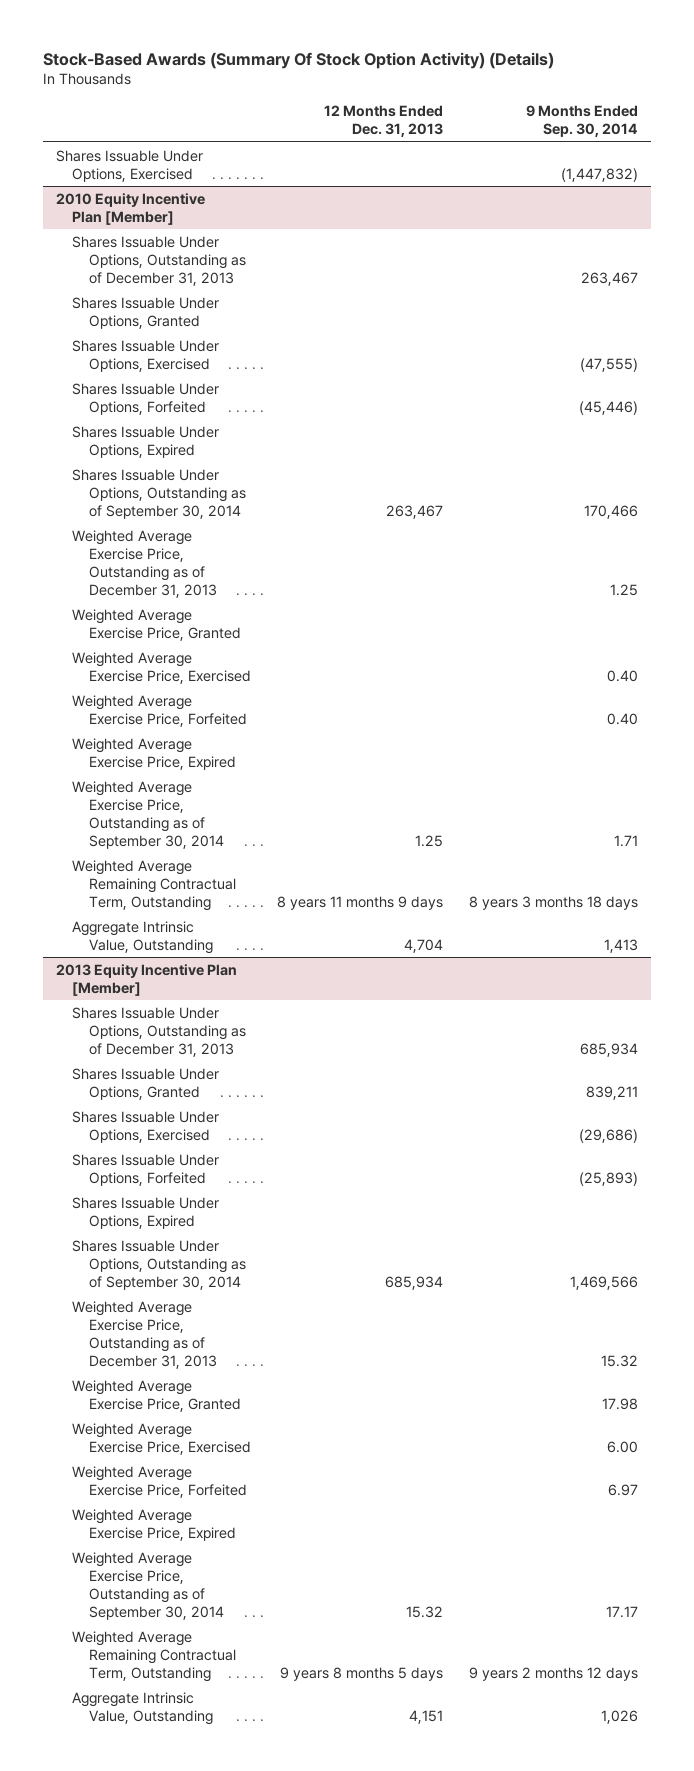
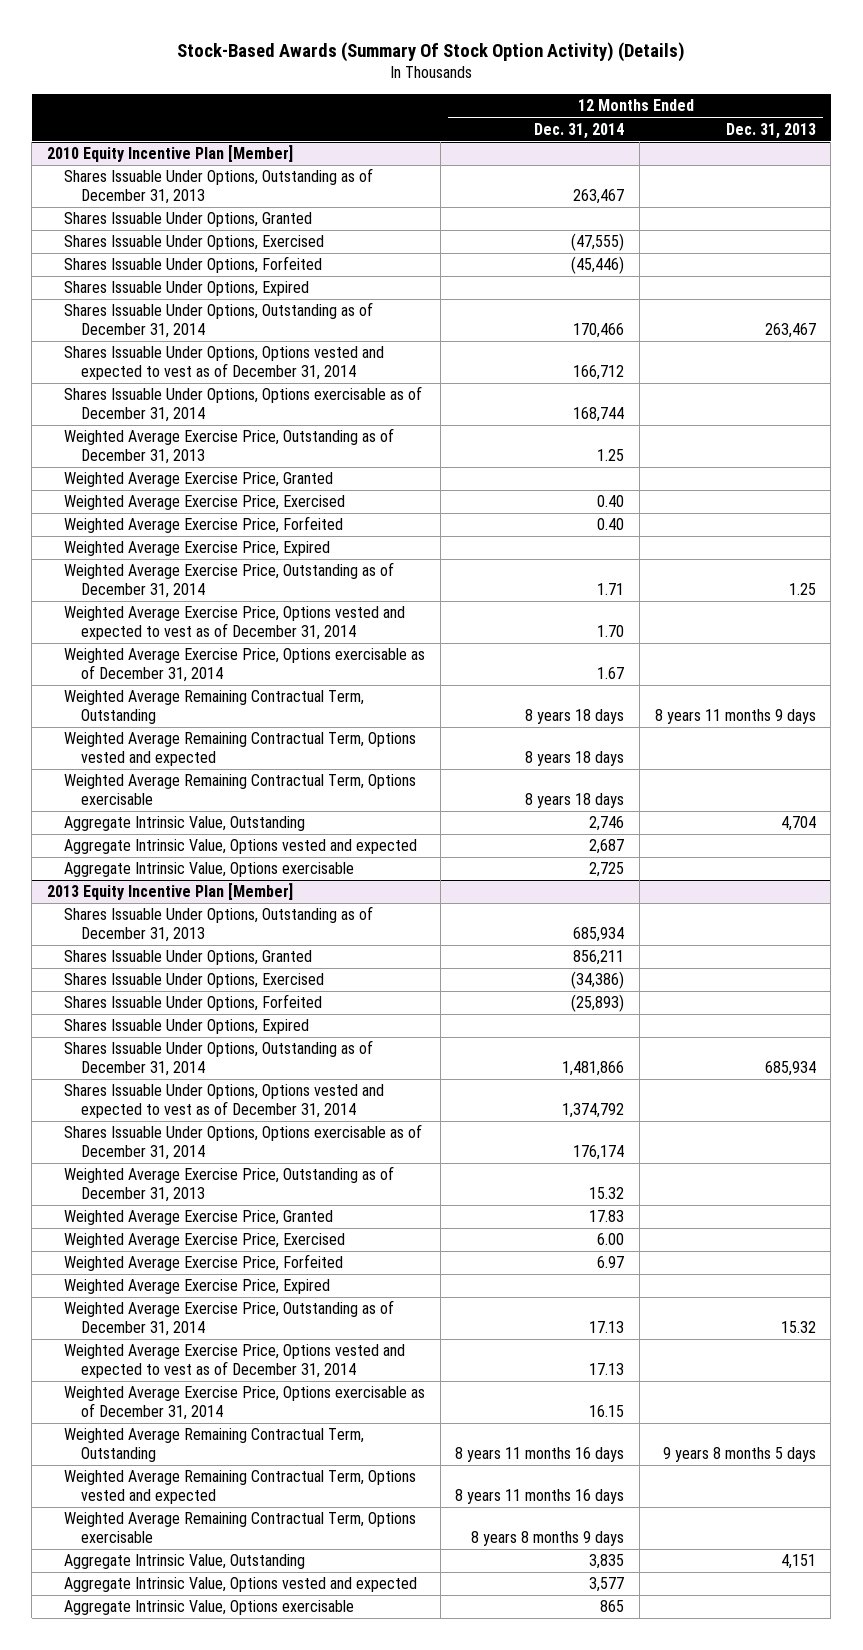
[526,105,639,138] 9 Months Ended Sep. 30, 2014 -> none
none -> [534,122,625,139] Dec. 31, 2014
[55,149,203,182] Shares Issuable Under Options, Exercised -> none
[72,468,247,519] Shares Issuable Under Options, Outstanding as of September 30, 2014 -> [63,302,373,339] Shares Issuable Under Options, Outstanding as of December 31, 2014
none -> [63,346,384,381] Shares Issuable Under Options, Options vested and expected to vest as of December 31, 2014
none -> [63,386,422,423] Shares Issuable Under Options, Options exercisable as of December 31, 2014
[72,780,225,849] Weighted Average Exercise Price, Outstanding as of September 30, 2014 -> [63,562,394,599] Weighted Average Exercise Price, Outstanding as of December 31, 2014
none -> [63,606,405,641] Weighted Average Exercise Price, Options vested and expected to vest as of December 31, 2014
none -> [63,648,425,683] Weighted Average Exercise Price, Options exercisable as of December 31, 2014
none -> [63,732,416,767] Weighted Average Remaining Contractual Term, Options vested and expected
none -> [63,774,416,806] Weighted Average Remaining Contractual Term, Options exercisable
none -> [63,839,417,855] Aggregate Intrinsic Value, Options vested and expected
none -> [63,862,354,878] Aggregate Intrinsic Value, Options exercisable
[72,1239,247,1290] Shares Issuable Under Options, Outstanding as of September 30, 2014 -> [63,1040,373,1077] Shares Issuable Under Options, Outstanding as of December 31, 2014
none -> [63,1084,384,1119] Shares Issuable Under Options, Options vested and expected to vest as of December 31, 2014
none -> [63,1124,422,1161] Shares Issuable Under Options, Options exercisable as of December 31, 2014
[72,1551,225,1620] Weighted Average Exercise Price, Outstanding as of September 30, 2014 -> [63,1300,394,1337] Weighted Average Exercise Price, Outstanding as of December 31, 2014
none -> [63,1344,405,1379] Weighted Average Exercise Price, Options vested and expected to vest as of December 31, 2014
none -> [63,1386,425,1421] Weighted Average Exercise Price, Options exercisable as of December 31, 2014
none -> [63,1470,416,1505] Weighted Average Remaining Contractual Term, Options vested and expected
none -> [63,1512,416,1544] Weighted Average Remaining Contractual Term, Options exercisable
none -> [63,1577,417,1593] Aggregate Intrinsic Value, Options vested and expected
none -> [63,1600,354,1616] Aggregate Intrinsic Value, Options exercisable

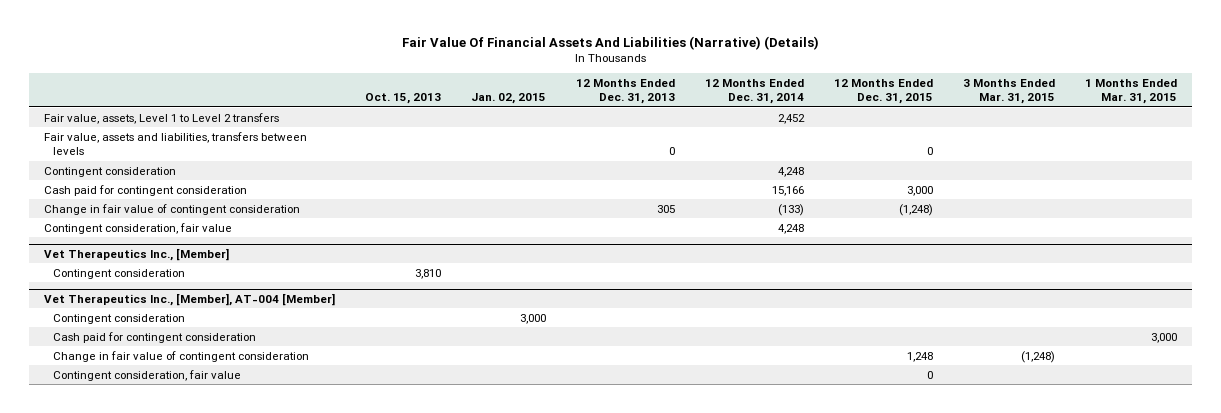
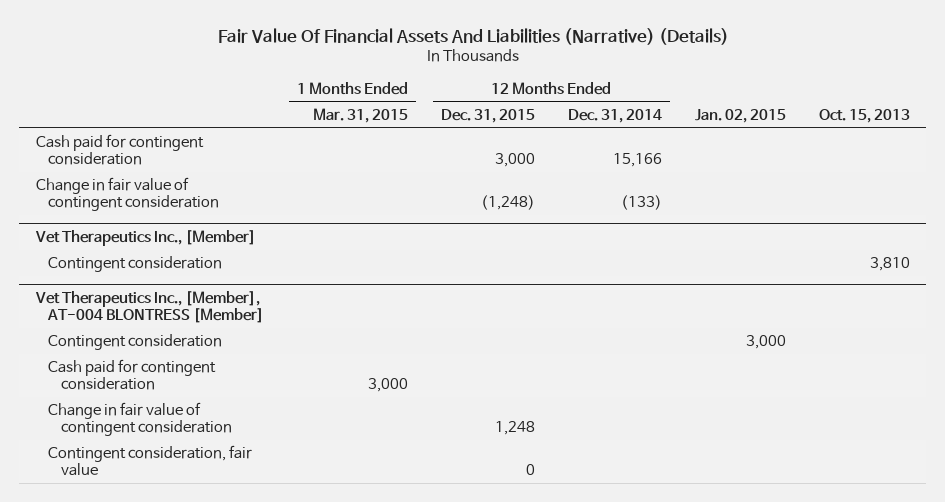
[576,78,676,105] 12 Months Ended Dec. 31, 2013 -> none
[962,78,1055,105] 3 Months Ended Mar. 31, 2015 -> none
[44,112,280,124] Fair value, assets, Level 1 to Level 2 transfers -> none
[44,131,308,156] Fair value, assets and liabilities, transfers between levels -> none
[44,166,177,177] Contingent consideration -> none
[44,222,233,234] Contingent consideration, fair value -> none
[44,292,336,306] Vet Therapeutics Inc., [Member], AT-004 [Member] -> [34,290,265,324] Vet Therapeutics Inc., [Member], AT-004 BLONTRESS [Member]

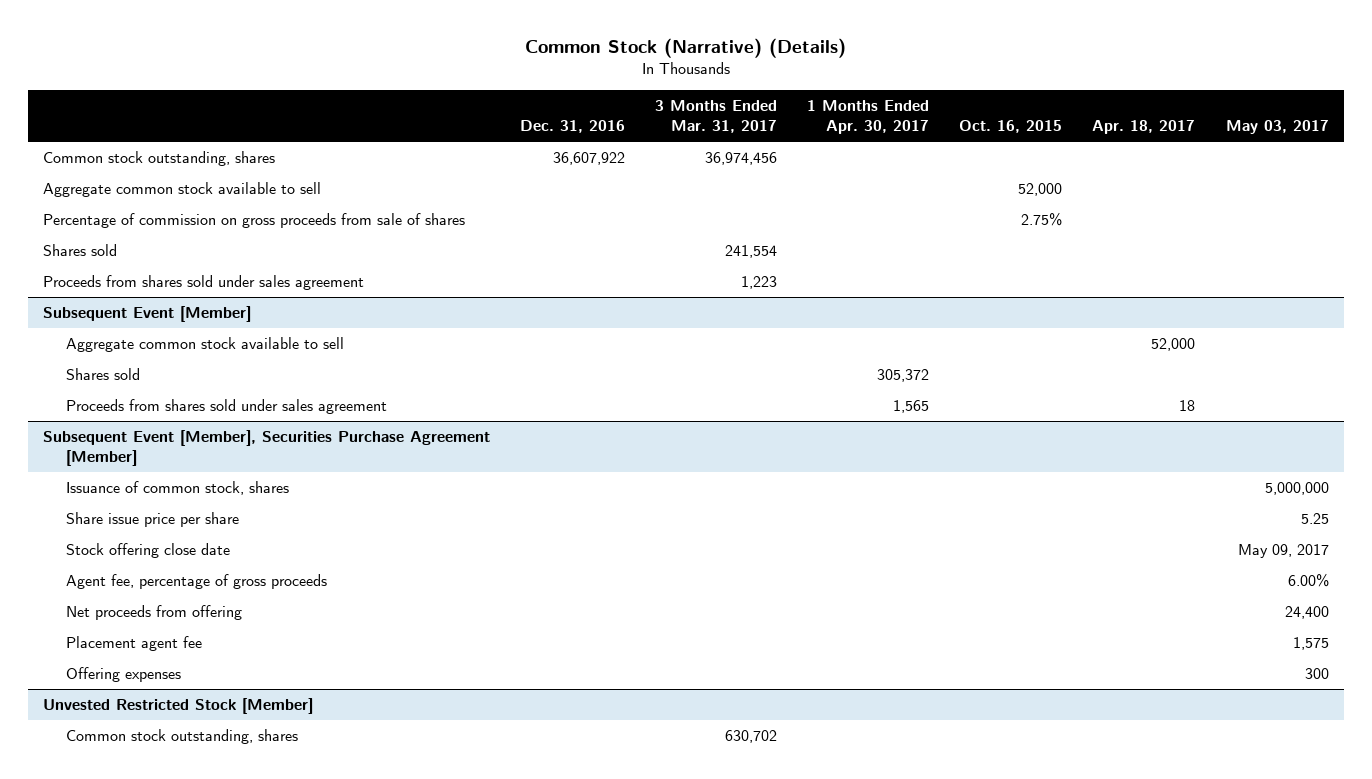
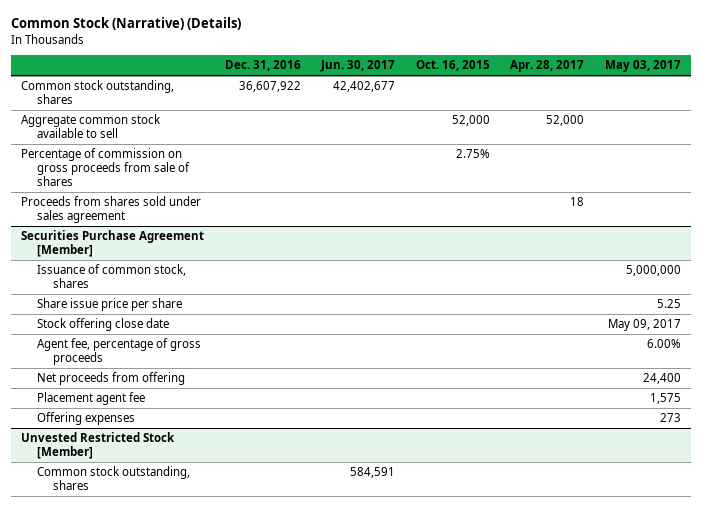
[655,100,778,134] 3 Months Ended Mar. 31, 2017 -> none
[807,100,930,135] 1 Months Ended Apr. 30, 2017 -> none
[1092,120,1196,135] Apr. 18, 2017 -> none
none -> [320,60,396,73] Jun. 30, 2017
none -> [510,60,585,73] Apr. 28, 2017
[43,244,118,257] Shares sold -> none
[43,306,252,323] Subsequent Event [Member] -> none
[65,337,344,353] Aggregate common stock available to sell -> none
[65,368,140,381] Shares sold -> none
[65,399,387,415] Proceeds from shares sold under sales agreement -> none
[43,430,491,466] Subsequent Event [Member], Securities Purchase Agreement [Member] -> [21,230,205,257] Securities Purchase Agreement [Member]
[1304,668,1329,680] 300 -> [659,413,681,423] 273

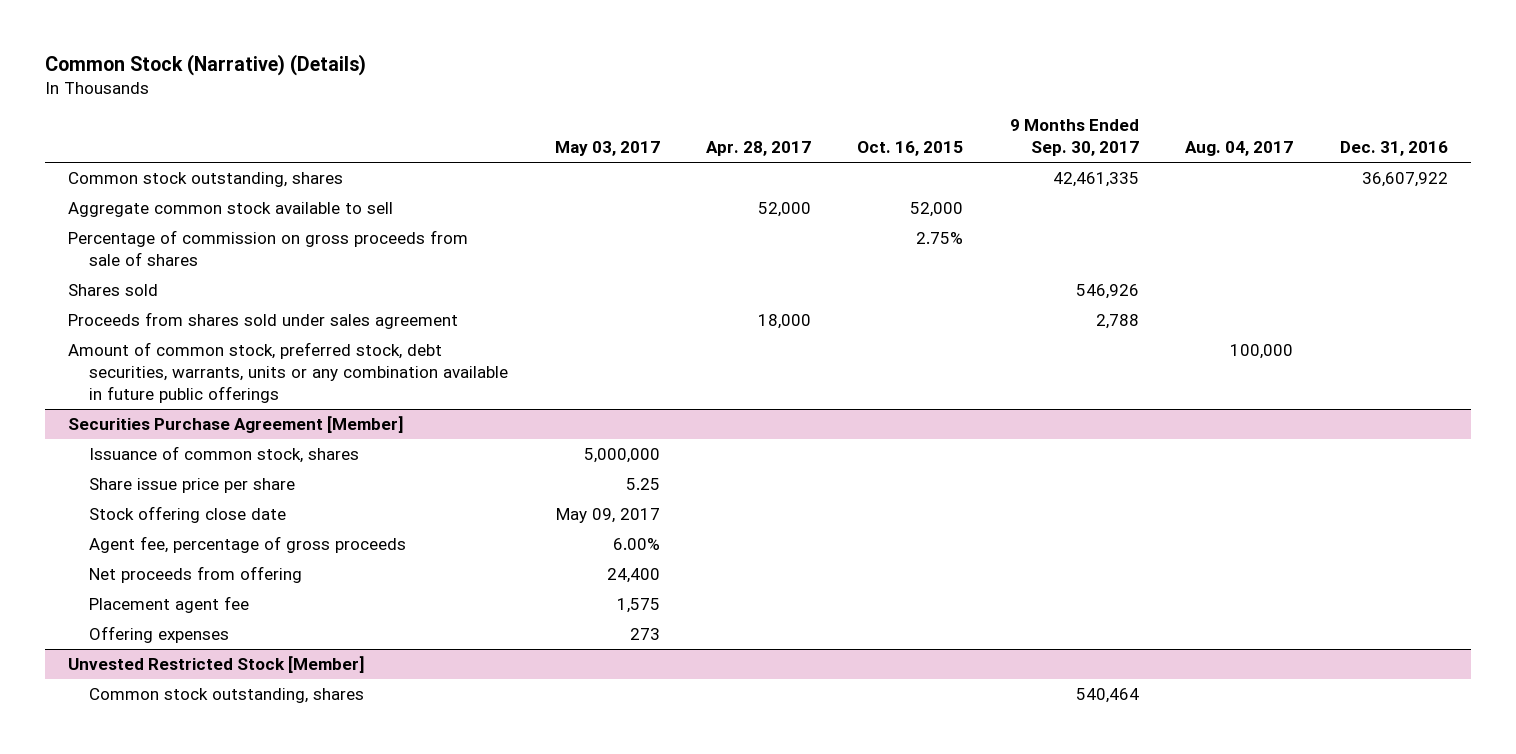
[320,60,396,73] Jun. 30, 2017 -> none
none -> [1009,119,1139,157] 9 Months Ended Sep. 30, 2017
none -> [1185,141,1294,157] Aug. 04, 2017
none -> [68,283,159,296] Shares sold
[570,197,585,207] 18 -> [757,313,811,329] 18,000
none -> [68,341,509,403] Amount of common stock, preferred stock, debt securities, warrants, units or any combination available in future public offerings

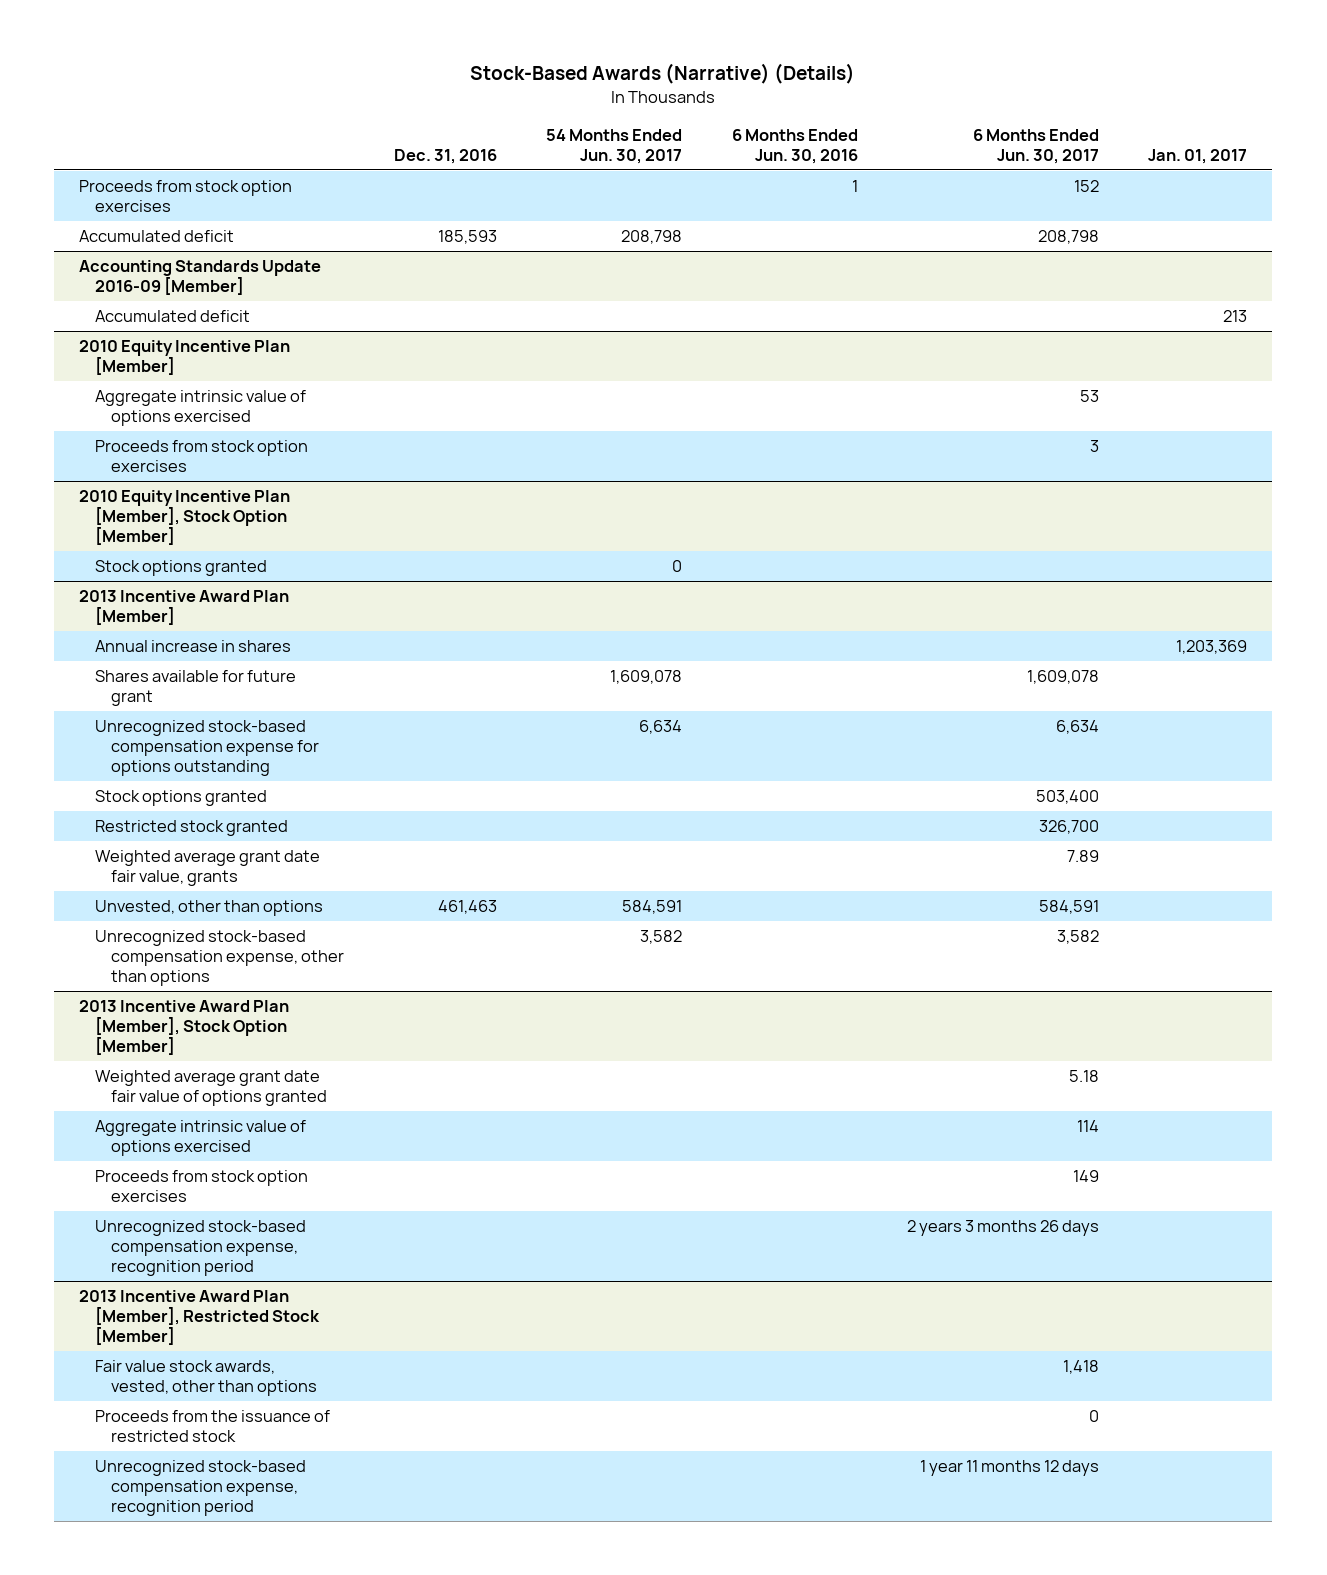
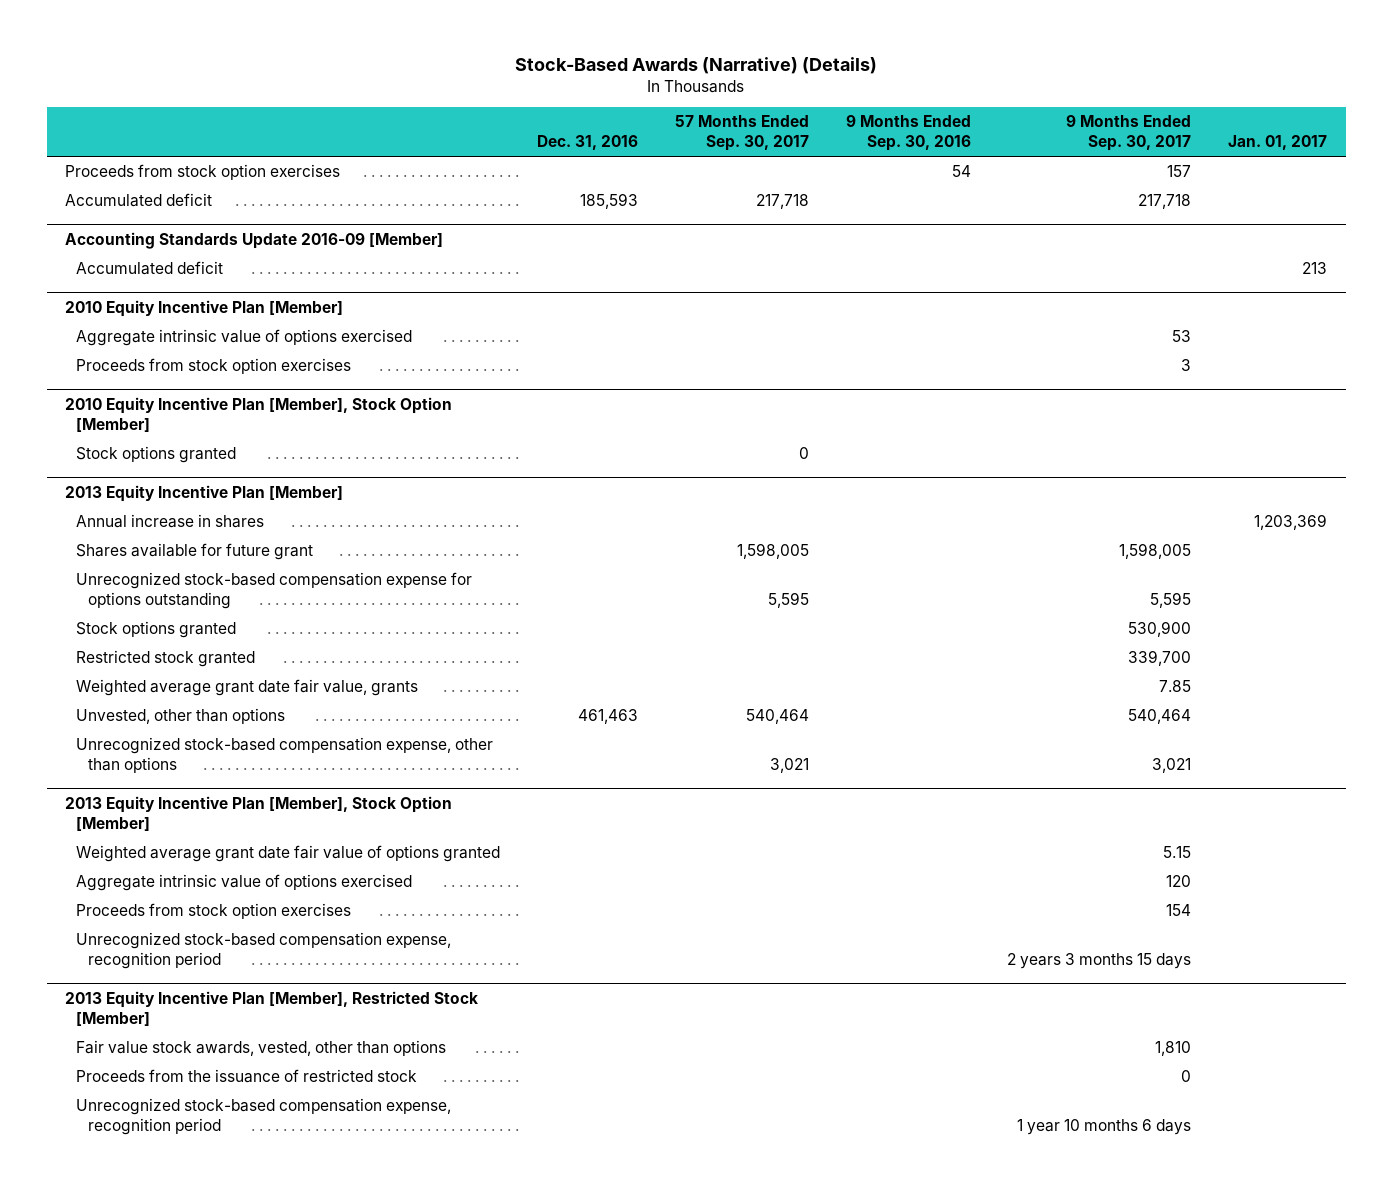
[546,128,683,164] 54 Months Ended Jun. 30, 2017 -> none
[731,128,858,164] 6 Months Ended Jun. 30, 2016 -> none
[973,128,1100,164] 6 Months Ended Jun. 30, 2017 -> none
none -> [674,115,809,152] 57 Months Ended Sep. 30, 2017
none -> [845,115,971,152] 9 Months Ended Sep. 30, 2016
none -> [1066,115,1192,152] 9 Months Ended Sep. 30, 2017
[79,590,290,626] 2013 Incentive Award Plan [Member] -> [65,485,344,503] 2013 Equity Incentive Plan [Member]
[79,1000,290,1055] 2013 Incentive Award Plan [Member], Stock Option [Member] -> [65,796,453,831] 2013 Equity Incentive Plan [Member], Stock Option [Member]
[79,1290,321,1345] 2013 Incentive Award Plan [Member], Restricted Stock [Member] -> [65,991,479,1026] 2013 Equity Incentive Plan [Member], Restricted Stock [Member]

